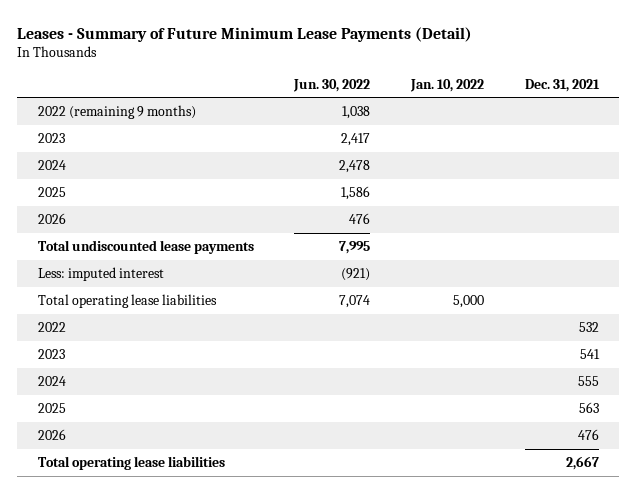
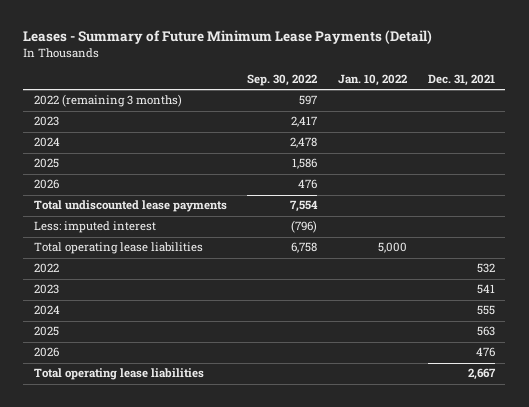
[293,78,371,92] Jun. 30, 2022 -> none
none -> [247,74,318,87] Sep. 30, 2022
[37,104,196,119] 2022 (remaining 9 months) -> [33,94,182,108] 2022 (remaining 3 months)

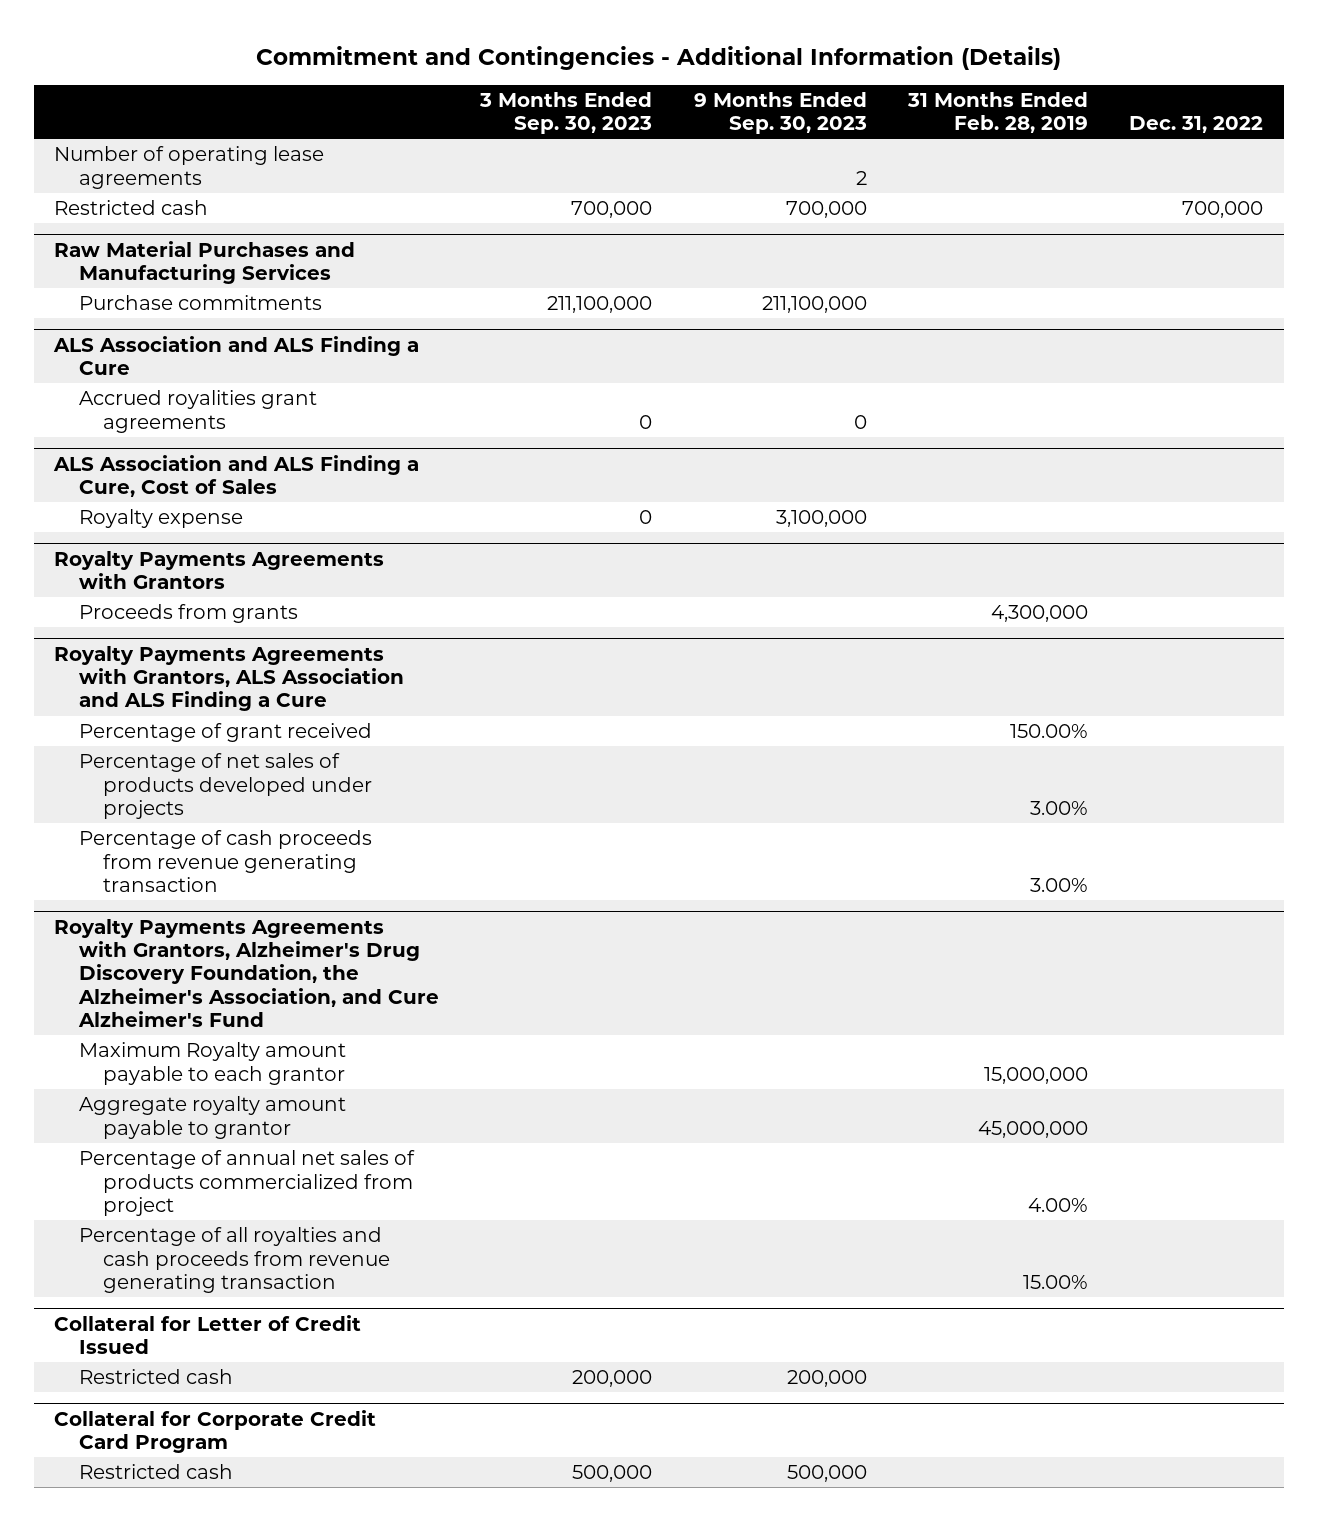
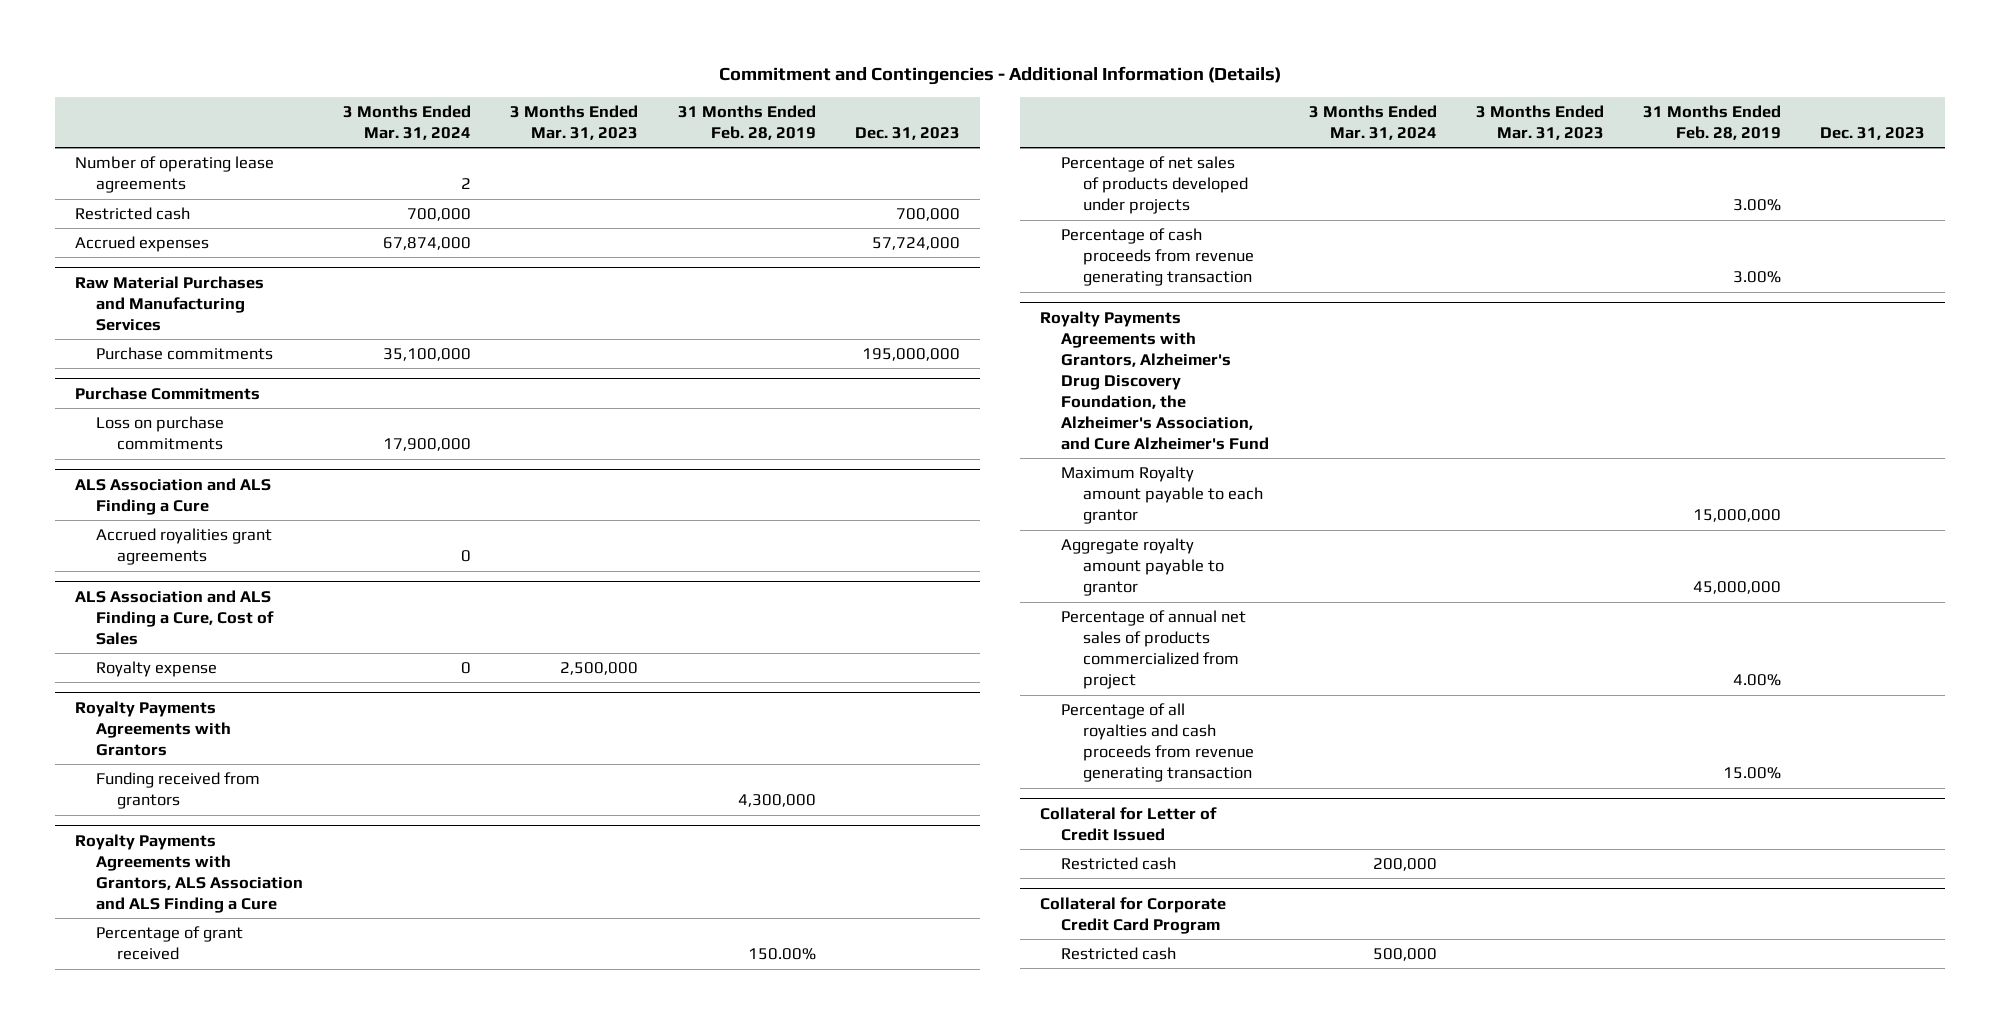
[479,91,653,135] 3 Months Ended Sep. 30, 2023 -> none
[693,91,867,135] 9 Months Ended Sep. 30, 2023 -> none
[1129,116,1264,134] Dec. 31, 2022 -> none
none -> [343,104,472,140] 3 Months Ended Mar. 31, 2024
none -> [510,104,639,140] 3 Months Ended Mar. 31, 2023
none -> [855,126,961,140] Dec. 31, 2023
none -> [74,236,209,253] Accrued expenses
none -> [74,386,260,400] Purchase Commitments
none -> [95,416,224,451] Loss on purchase commitments
[78,604,298,624] Proceeds from grants -> [95,772,260,810] Funding received from grantors

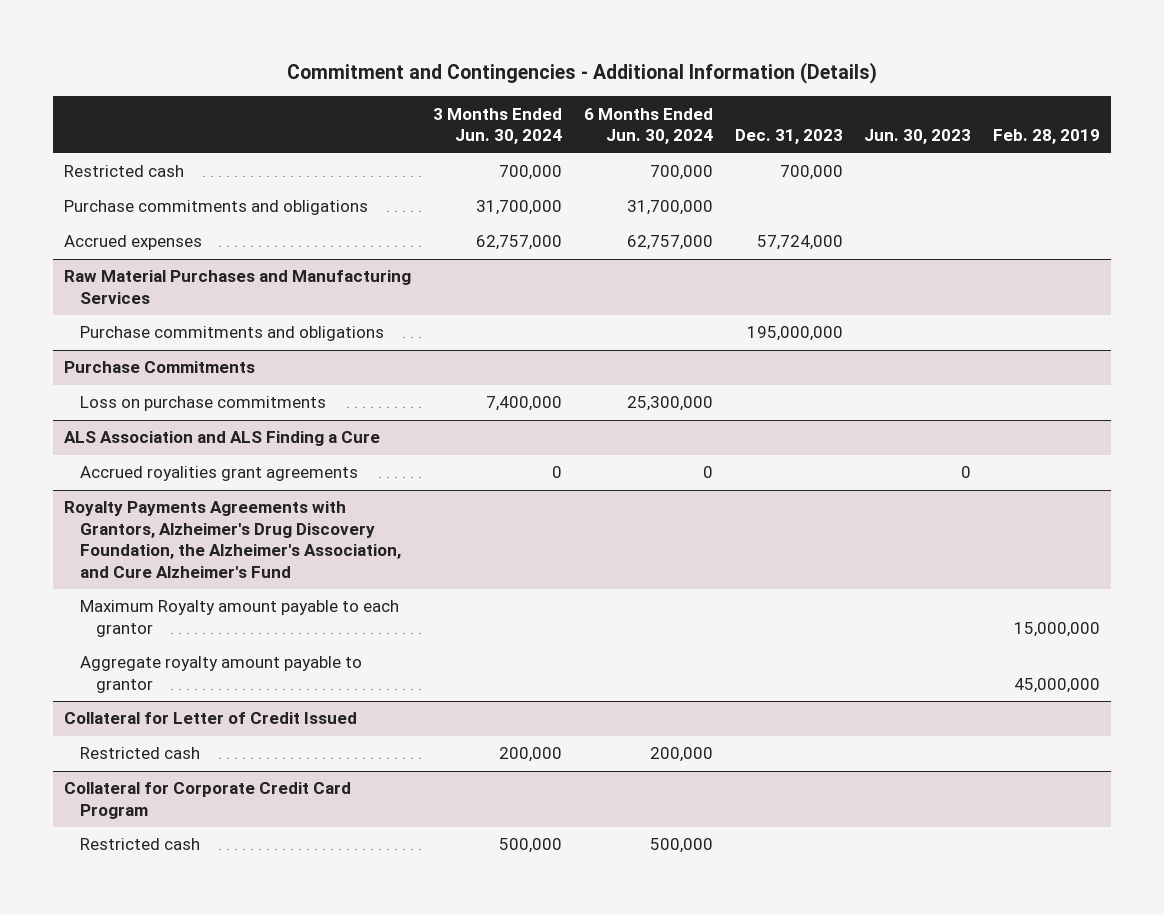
[343,104,472,140] 3 Months Ended Mar. 31, 2024 -> none
[510,104,639,140] 3 Months Ended Mar. 31, 2023 -> none
[677,104,816,140] 31 Months Ended Feb. 28, 2019 -> none
none -> [432,107,562,145] 3 Months Ended Jun. 30, 2024
none -> [583,107,713,145] 6 Months Ended Jun. 30, 2024
none -> [864,129,972,145] Jun. 30, 2023
none -> [993,129,1101,145] Feb. 28, 2019
[74,156,274,194] Number of operating lease agreements -> none
none -> [63,200,368,216] Purchase commitments and obligations
[95,347,273,361] Purchase commitments -> [79,326,384,342] Purchase commitments and obligations
[74,589,274,645] ALS Association and ALS Finding a Cure, Cost of Sales -> none
[95,661,217,678] Royalty expense -> none
[74,700,231,756] Royalty Payments Agreements with Grantors -> none
[95,772,260,810] Funding received from grantors -> none
[74,833,303,913] Royalty Payments Agreements with Grantors, ALS Association and ALS Finding a Cure -> none
[95,926,243,961] Percentage of grant received -> none
[1061,156,1248,215] Percentage of net sales of products developed under projects -> none
[1061,228,1254,287] Percentage of cash proceeds from revenue generating transaction -> none
[1061,610,1247,690] Percentage of annual net sales of products commercialized from project -> none
[1061,703,1254,783] Percentage of all royalties and cash proceeds from revenue generating transaction -> none

